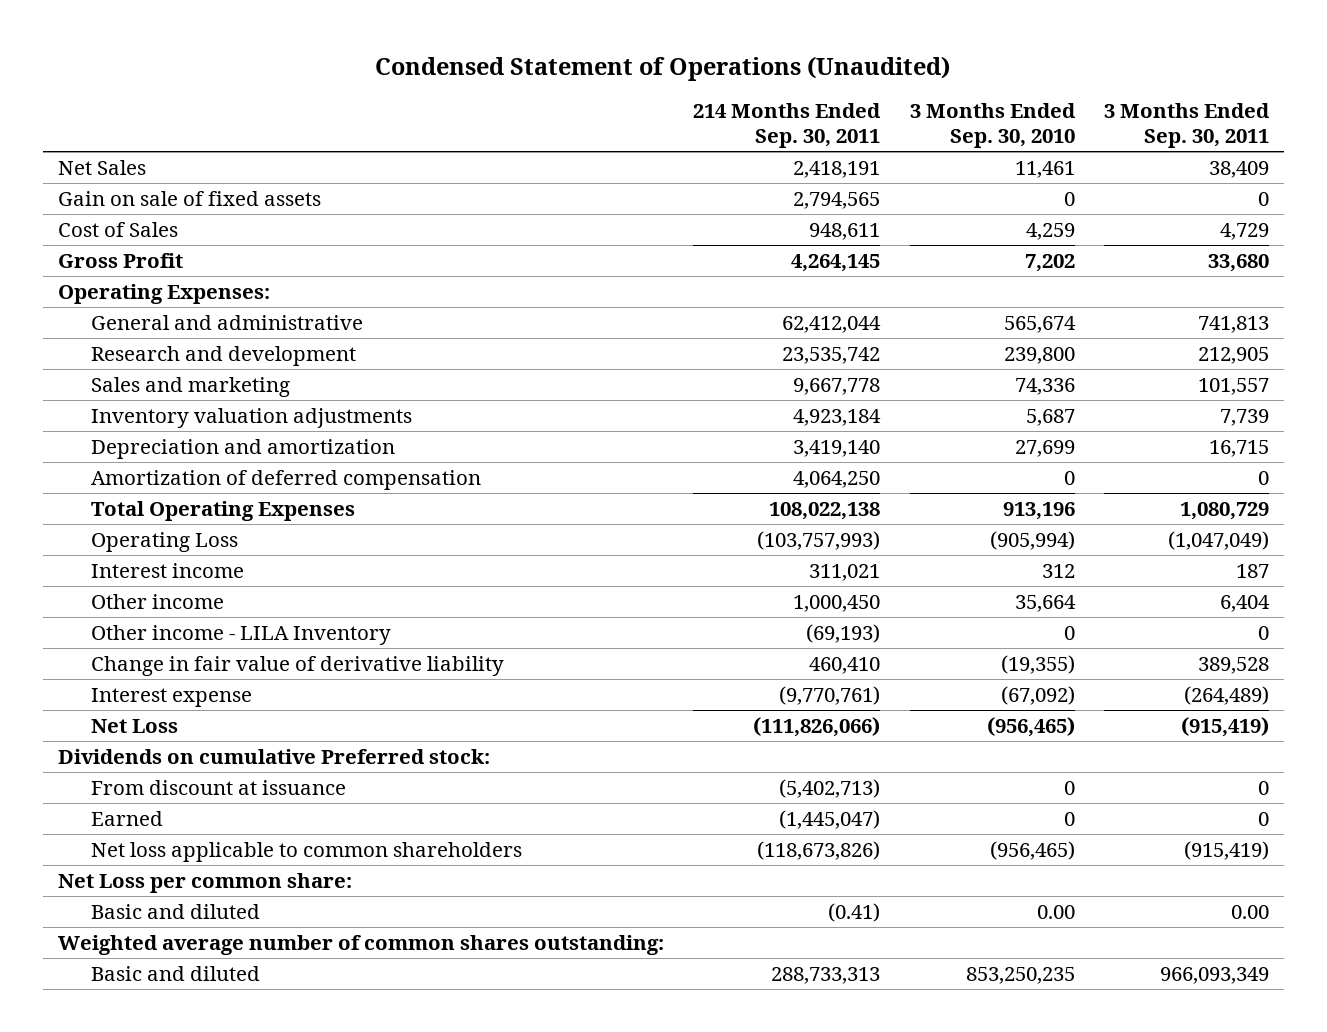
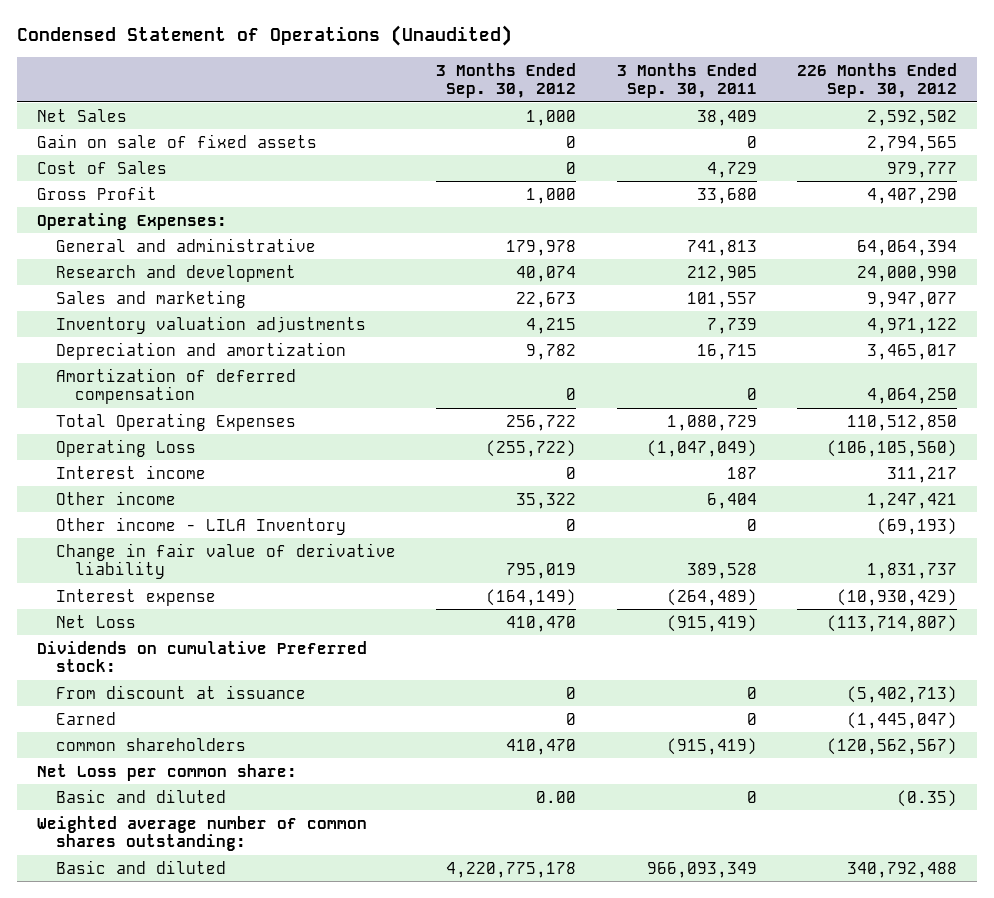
[693,103,882,149] 214 Months Ended Sep. 30, 2011 -> none
[909,103,1076,149] 3 Months Ended Sep. 30, 2010 -> none
none -> [436,62,577,99] 3 Months Ended Sep. 30, 2012
none -> [796,62,957,99] 226 Months Ended Sep. 30, 2012
[90,841,522,862] Net loss applicable to common shareholders -> [56,737,247,751] common shareholders
[1230,904,1269,919] 0.00 -> [746,790,757,803] 0

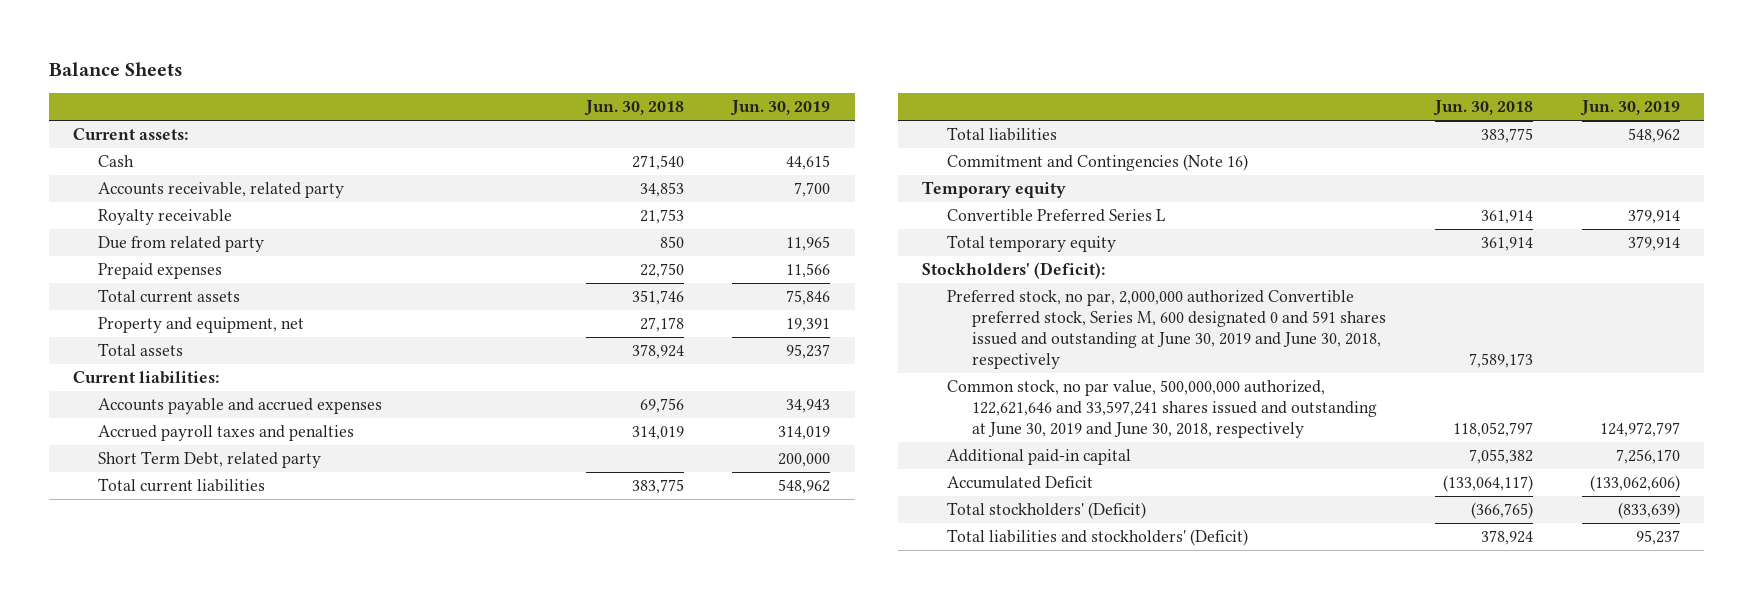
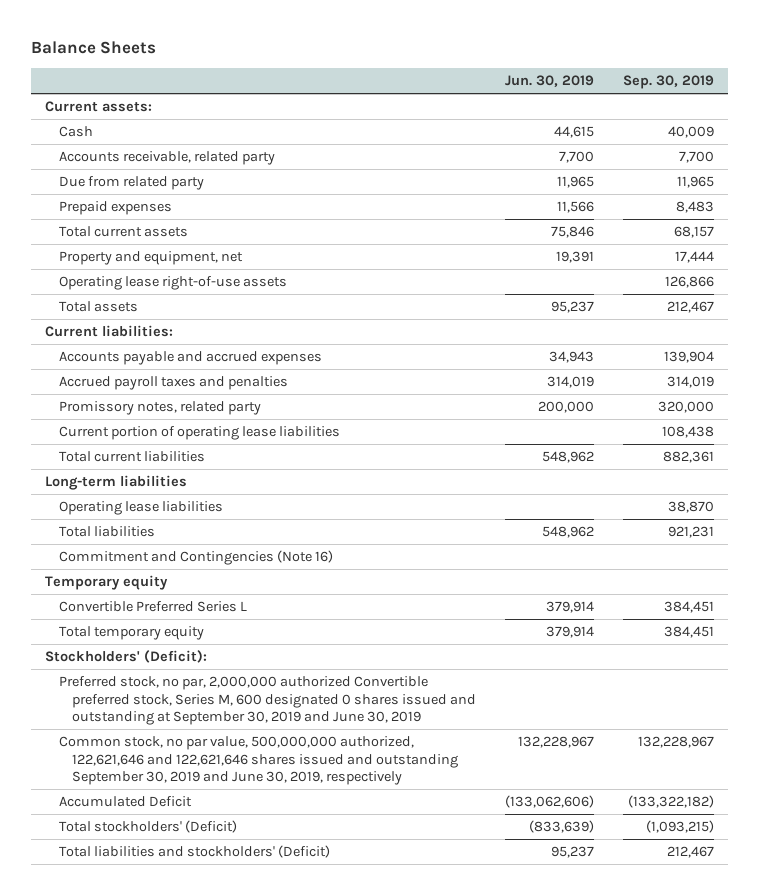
[583,100,684,117] Jun. 30, 2018 -> none
none -> [622,75,714,90] Sep. 30, 2019
[98,209,233,226] Royalty receivable -> none
none -> [58,276,287,291] Operating lease right-of-use assets
[98,451,322,469] Short Term Debt, related party -> [58,401,261,416] Promissory notes, related party
none -> [58,426,340,441] Current portion of operating lease liabilities
none -> [45,475,188,491] Long-term liabilities
none -> [58,501,223,516] Operating lease liabilities
[947,449,1132,466] Additional paid-in capital -> none
[947,290,1387,369] Preferred stock, no par, 2,000,000 authorized Convertible preferred stock, Series M, 600 designated 0 and 591 shares issued and outstanding at June 30, 2019 and June 30, 2018, respectively -> [58,676,477,726] Preferred stock, no par, 2,000,000 authorized Convertible preferred stock, Series M, 600 designated 0 shares issued and outstanding at September 30, 2019 and June 30, 2019
[947,380,1378,438] Common stock, no par value, 500,000,000 authorized, 122,621,646 and 33,597,241 shares issued and outstanding at June 30, 2019 and June 30, 2018, respectively -> [58,736,459,786] Common stock, no par value, 500,000,000 authorized, 122,621,646 and 122,621,646 shares issued and outstanding September 30, 2019 and June 30, 2019, respectively
[1599,421,1680,437] 124,972,797 -> [518,736,595,749] 132,228,967

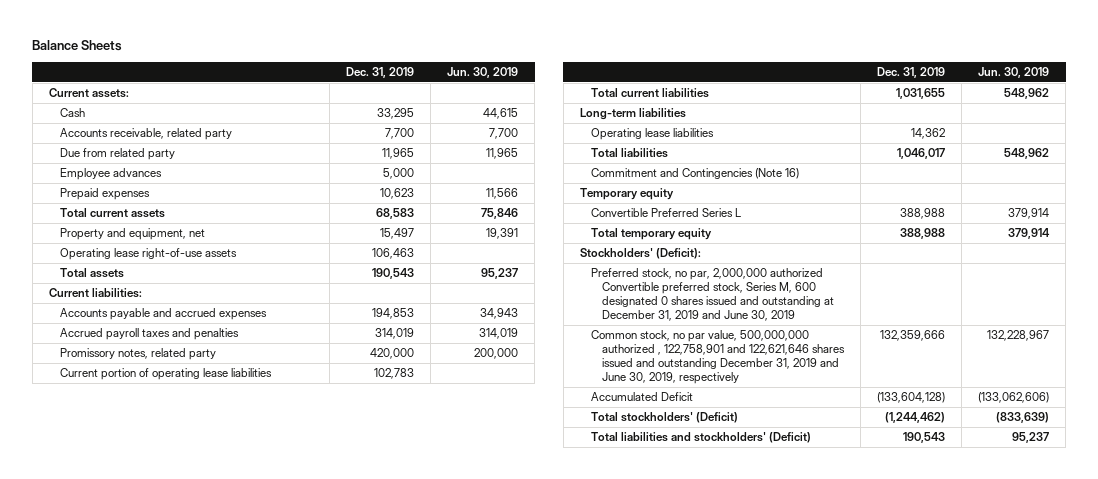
[622,75,714,90] Sep. 30, 2019 -> none
none -> [346,66,415,78] Dec. 31, 2019
none -> [60,168,163,181] Employee advances
[58,676,477,726] Preferred stock, no par, 2,000,000 authorized Convertible preferred stock, Series M, 600 designated 0 shares issued and outstanding at September 30, 2019 and June 30, 2019 -> [591,268,835,322] Preferred stock, no par, 2,000,000 authorized Convertible preferred stock, Series M, 600 designated 0 shares issued and outstanding at December 31, 2019 and June 30, 2019
[58,736,459,786] Common stock, no par value, 500,000,000 authorized, 122,621,646 and 122,621,646 shares issued and outstanding September 30, 2019 and June 30, 2019, respectively -> [591,330,846,385] Common stock, no par value, 500,000,000 authorized , 122,758,901 and 122,621,646 shares issued and outstanding December 31, 2019 and June 30, 2019, respectively

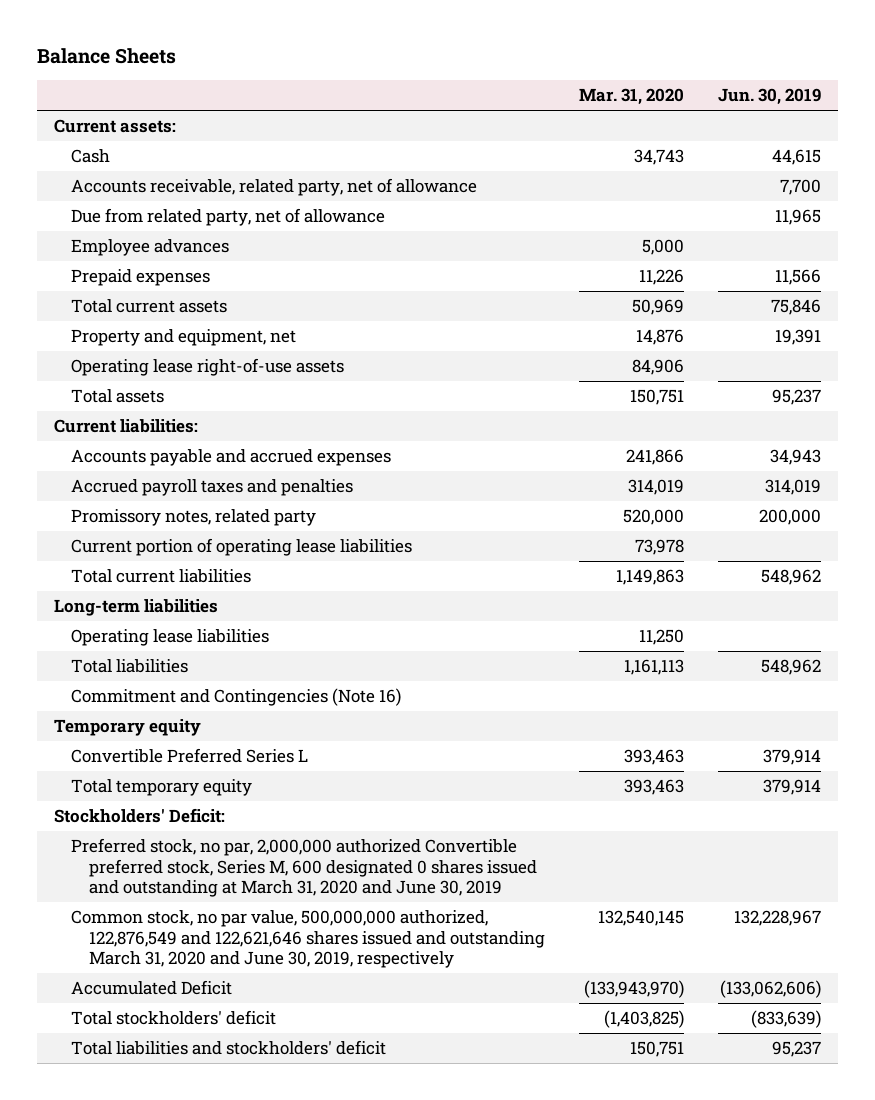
[346,66,415,78] Dec. 31, 2019 -> none
none -> [578,88,684,106] Mar. 31, 2020
[60,128,233,141] Accounts receivable, related party -> [71,178,478,197] Accounts receivable, related party, net of allowance
[60,148,176,161] Due from related party -> [71,208,386,227] Due from related party, net of allowance
[579,248,701,260] Stockholders' (Deficit): -> [54,808,226,824] Stockholders' Deficit:
[591,268,835,322] Preferred stock, no par, 2,000,000 authorized Convertible preferred stock, Series M, 600 designated 0 shares issued and outstanding at December 31, 2019 and June 30, 2019 -> [71,838,537,898] Preferred stock, no par, 2,000,000 authorized Convertible preferred stock, Series M, 600 designated 0 shares issued and outstanding at March 31, 2020 and June 30, 2019
[591,330,846,385] Common stock, no par value, 500,000,000 authorized , 122,758,901 and 122,621,646 shares issued and outstanding December 31, 2019 and June 30, 2019, respectively -> [71,910,545,969] Common stock, no par value, 500,000,000 authorized, 122,876,549 and 122,621,646 shares issued and outstanding March 31, 2020 and June 30, 2019, respectively
[591,412,739,424] Total stockholders' (Deficit) -> [71,1010,277,1026] Total stockholders' deficit
[591,432,812,444] Total liabilities and stockholders' (Deficit) -> [71,1040,387,1056] Total liabilities and stockholders' deficit

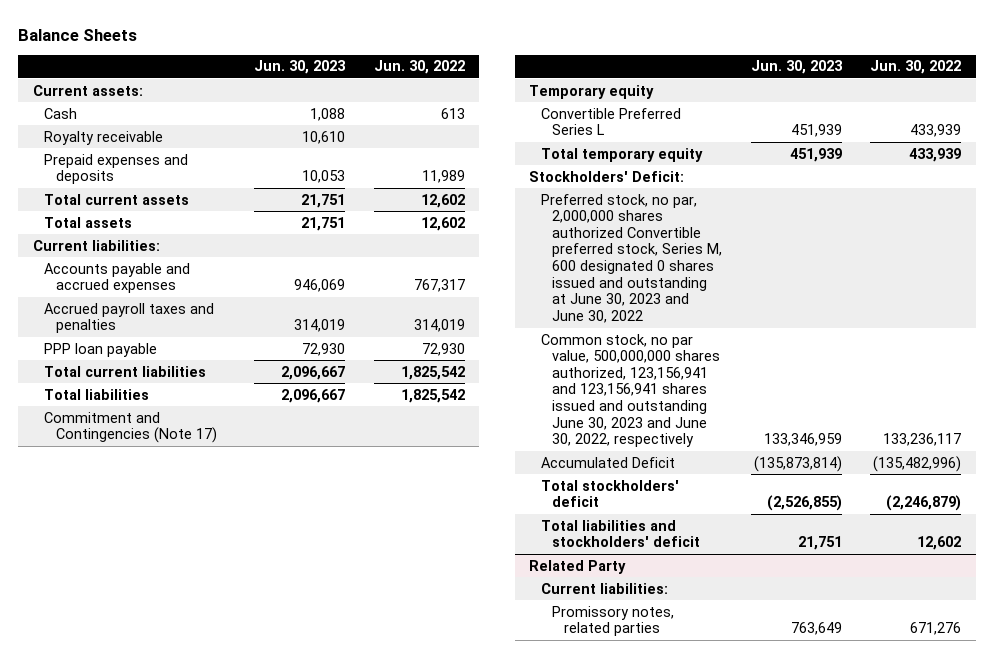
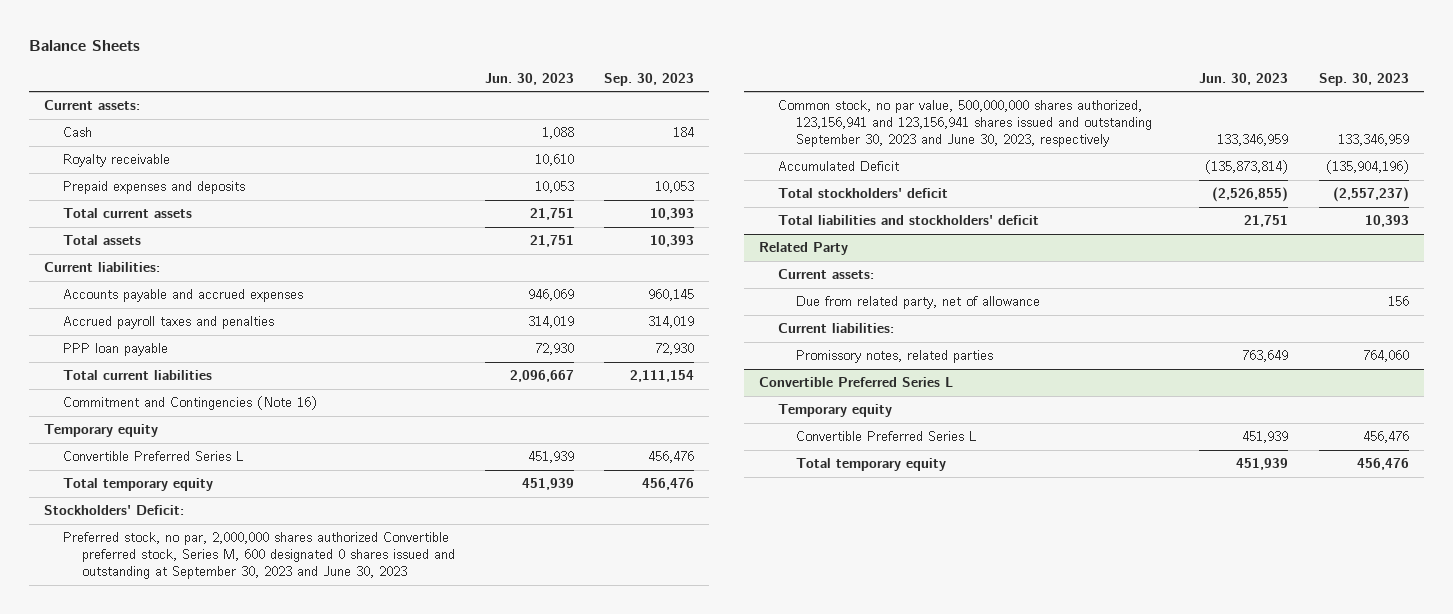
[373,60,465,75] Jun. 30, 2022 -> none
none -> [604,72,695,86] Sep. 30, 2023
[44,388,150,400] Total liabilities -> none
[44,411,217,444] Commitment and Contingencies (Note 17) -> [63,396,318,411] Commitment and Contingencies (Note 16)
[540,193,723,324] Preferred stock, no par, 2,000,000 shares authorized Convertible preferred stock, Series M, 600 designated 0 shares issued and outstanding at June 30, 2023 and June 30, 2022 -> [63,532,455,579] Preferred stock, no par, 2,000,000 shares authorized Convertible preferred stock, Series M, 600 designated 0 shares issued and outstanding at September 30, 2023 and June 30, 2023
[540,333,721,448] Common stock, no par value, 500,000,000 shares authorized, 123,156,941 and 123,156,941 shares issued and outstanding June 30, 2023 and June 30, 2022, respectively -> [777,100,1153,147] Common stock, no par value, 500,000,000 shares authorized, 123,156,941 and 123,156,941 shares issued and outstanding September 30, 2023 and June 30, 2023, respectively
none -> [777,269,874,280] Current assets:
none -> [796,296,1041,310] Due from related party, net of allowance
none -> [758,377,953,388] Convertible Preferred Series L
none -> [777,404,892,418] Temporary equity
none -> [796,431,978,442] Convertible Preferred Series L
none -> [796,458,947,472] Total temporary equity

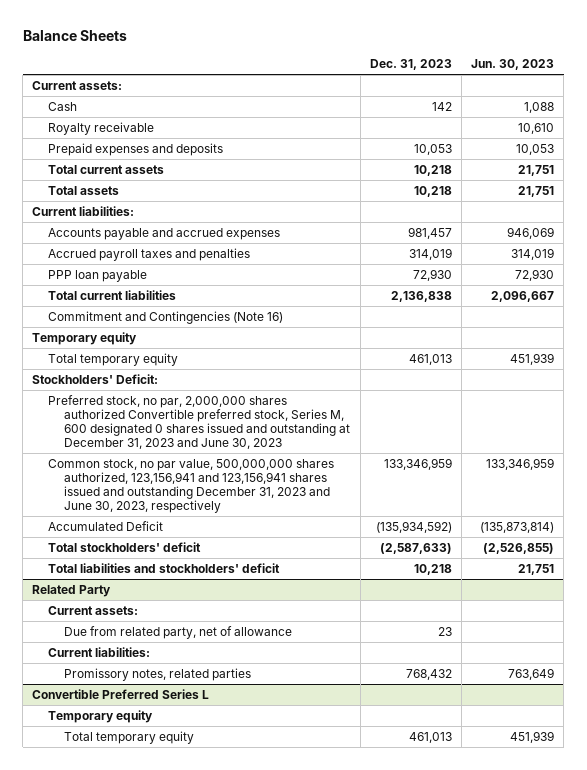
[604,72,695,86] Sep. 30, 2023 -> none
none -> [369,59,452,71] Dec. 31, 2023
[63,451,245,462] Convertible Preferred Series L -> none
[63,532,455,579] Preferred stock, no par, 2,000,000 shares authorized Convertible preferred stock, Series M, 600 designated 0 shares issued and outstanding at September 30, 2023 and June 30, 2023 -> [48,394,351,449] Preferred stock, no par, 2,000,000 shares authorized Convertible preferred stock, Series M, 600 designated 0 shares issued and outstanding at December 31, 2023 and June 30, 2023
[777,100,1153,147] Common stock, no par value, 500,000,000 shares authorized, 123,156,941 and 123,156,941 shares issued and outstanding September 30, 2023 and June 30, 2023, respectively -> [48,458,335,513] Common stock, no par value, 500,000,000 shares authorized, 123,156,941 and 123,156,941 shares issued and outstanding December 31, 2023 and June 30, 2023, respectively
[796,431,978,442] Convertible Preferred Series L -> none

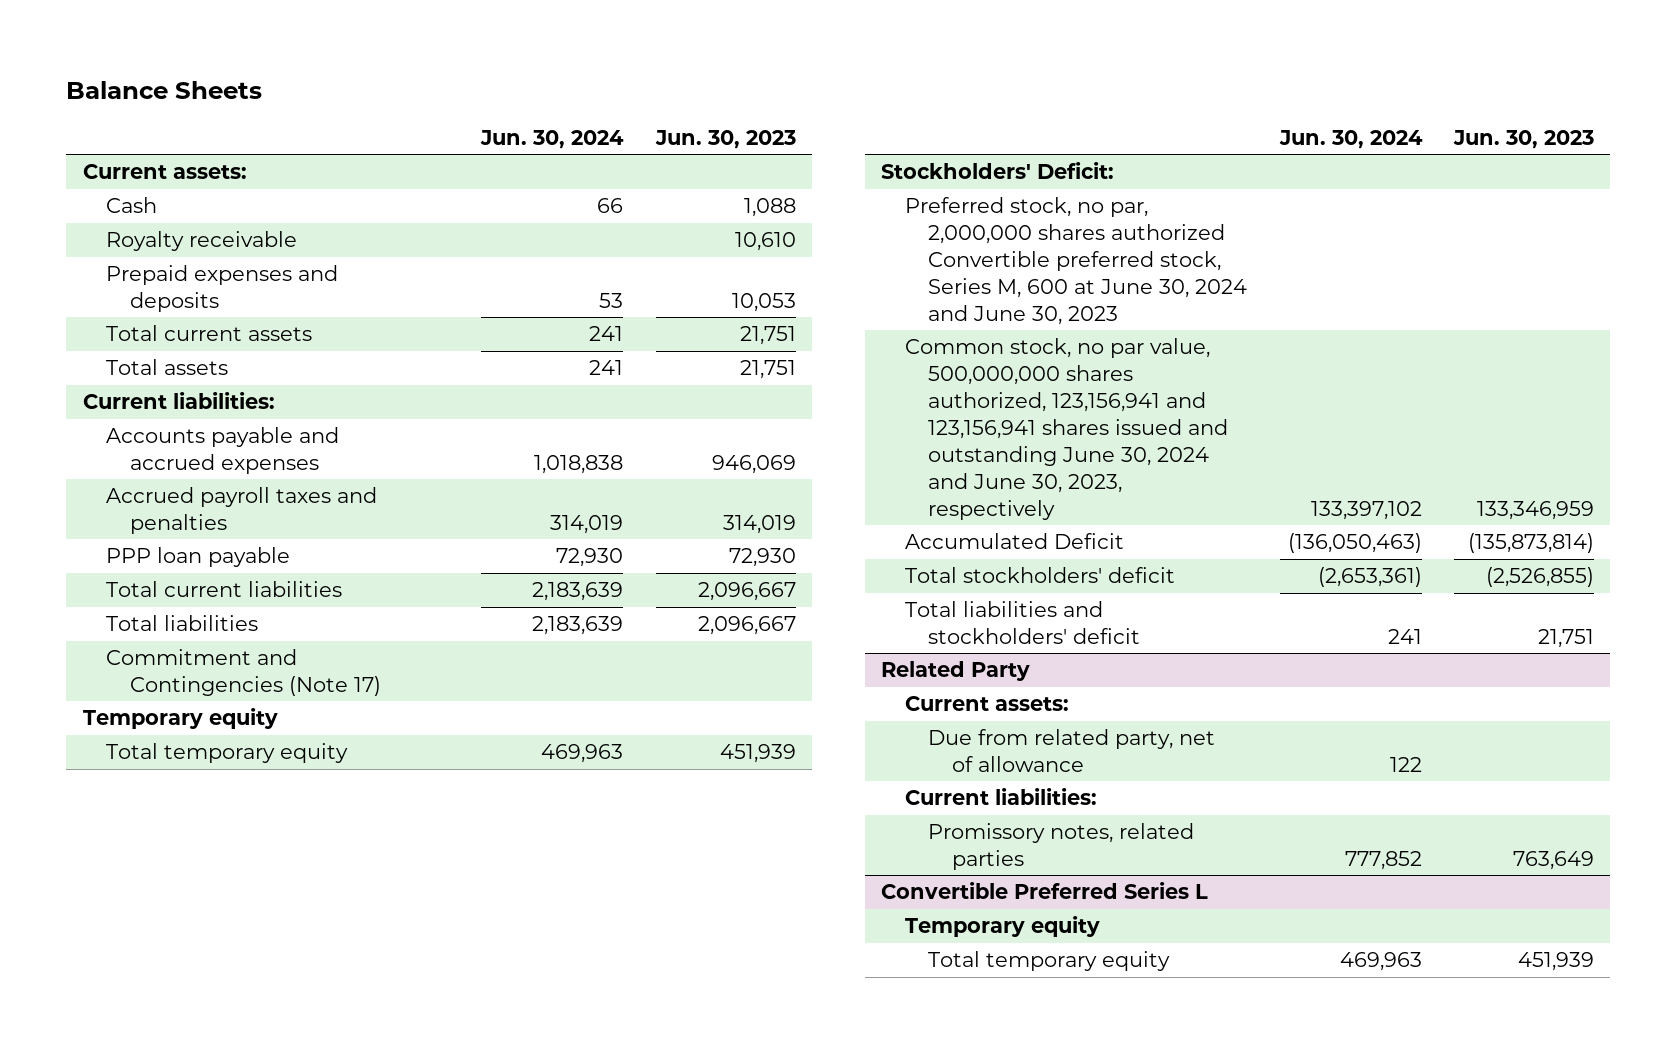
[369,59,452,71] Dec. 31, 2023 -> none
none -> [480,129,625,149] Jun. 30, 2024
none -> [106,615,259,632] Total liabilities
[48,310,284,324] Commitment and Contingencies (Note 16) -> [106,649,382,697] Commitment and Contingencies (Note 17)
[48,394,351,449] Preferred stock, no par, 2,000,000 shares authorized Convertible preferred stock, Series M, 600 designated 0 shares issued and outstanding at December 31, 2023 and June 30, 2023 -> [904,197,1248,325] Preferred stock, no par, 2,000,000 shares authorized Convertible preferred stock, Series M, 600 at June 30, 2024 and June 30, 2023
[48,458,335,513] Common stock, no par value, 500,000,000 shares authorized, 123,156,941 and 123,156,941 shares issued and outstanding December 31, 2023 and June 30, 2023, respectively -> [904,338,1229,520] Common stock, no par value, 500,000,000 shares authorized, 123,156,941 and 123,156,941 shares issued and outstanding June 30, 2024 and June 30, 2023, respectively

